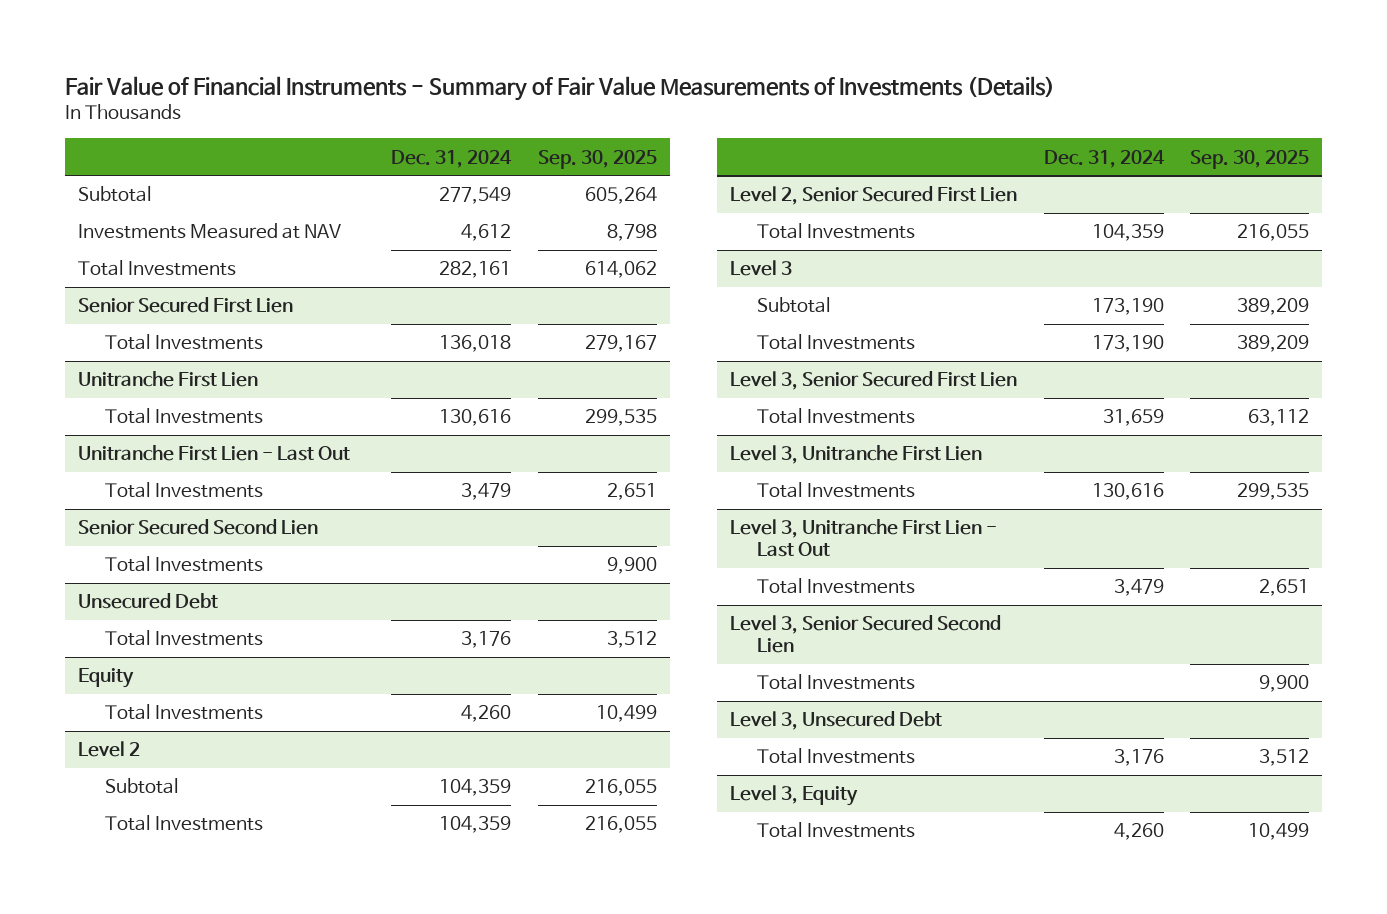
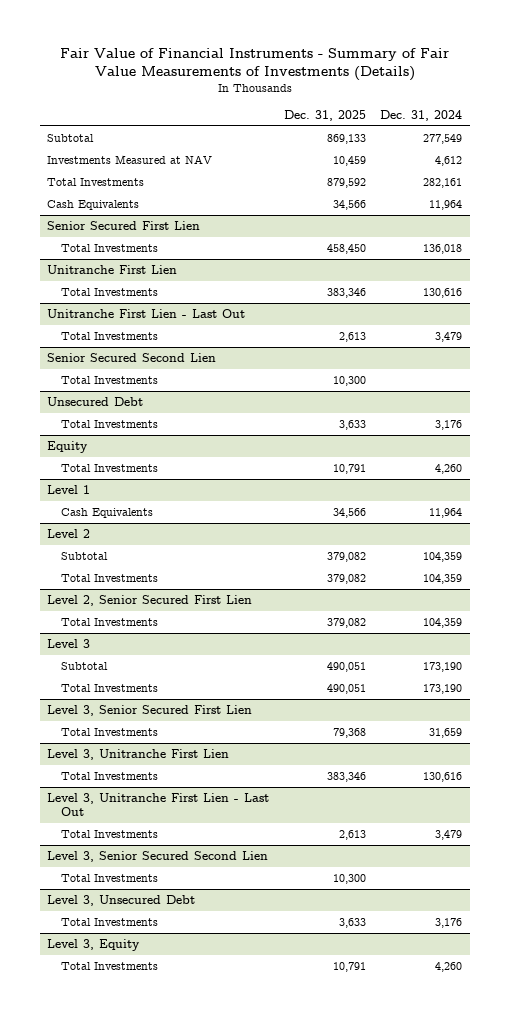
[537,149,657,169] Sep. 30, 2025 -> none
none -> [283,109,366,121] Dec. 31, 2025
none -> [47,200,140,211] Cash Equivalents
none -> [47,485,91,495] Level 1
none -> [61,508,154,519] Cash Equivalents

